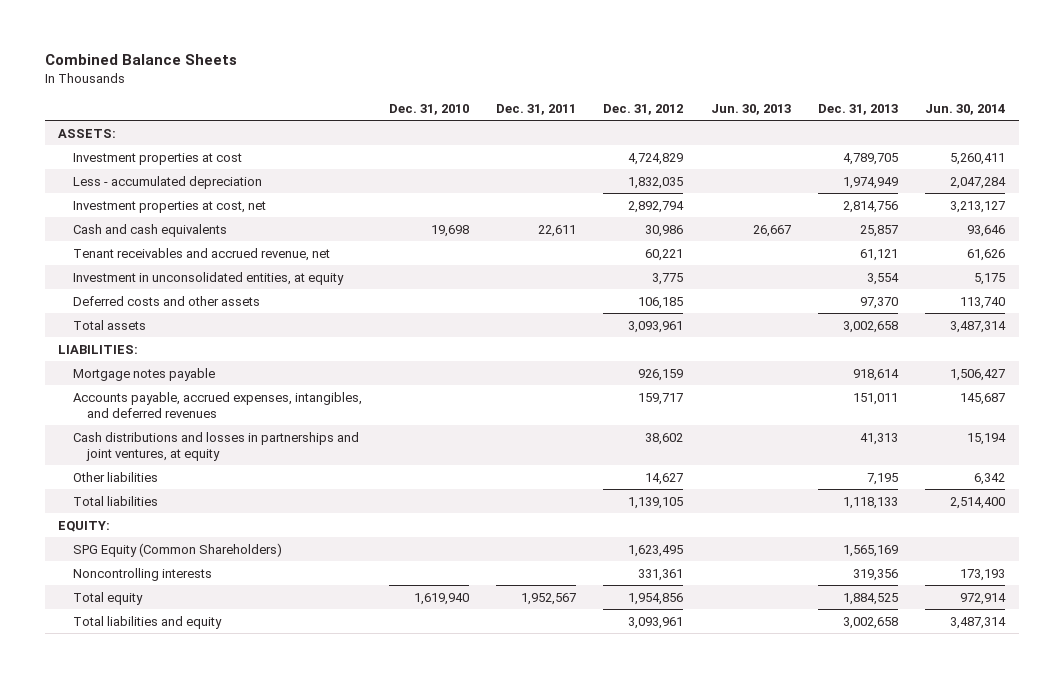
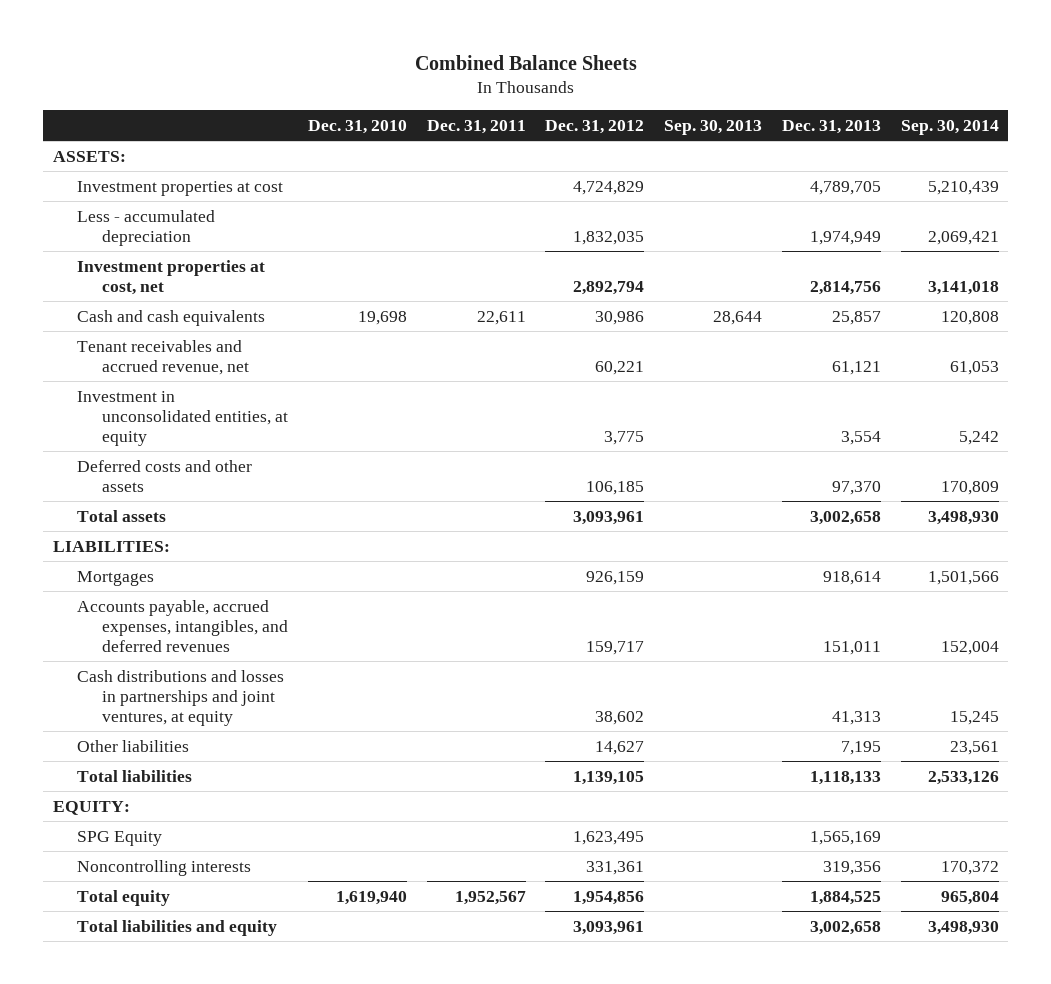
[710,104,791,116] Jun. 30, 2013 -> none
[925,104,1006,116] Jun. 30, 2014 -> none
none -> [664,120,763,136] Sep. 30, 2013
none -> [900,120,999,136] Sep. 30, 2014
[72,367,215,381] Mortgage notes payable -> [77,570,155,586] Mortgages
[72,542,282,557] SPG Equity (Common Shareholders) -> [77,830,163,846] SPG Equity

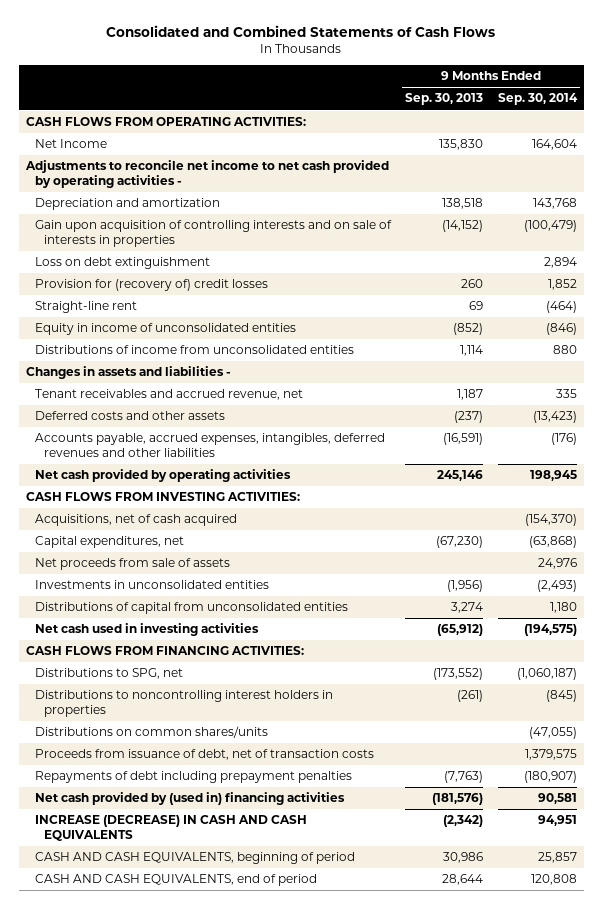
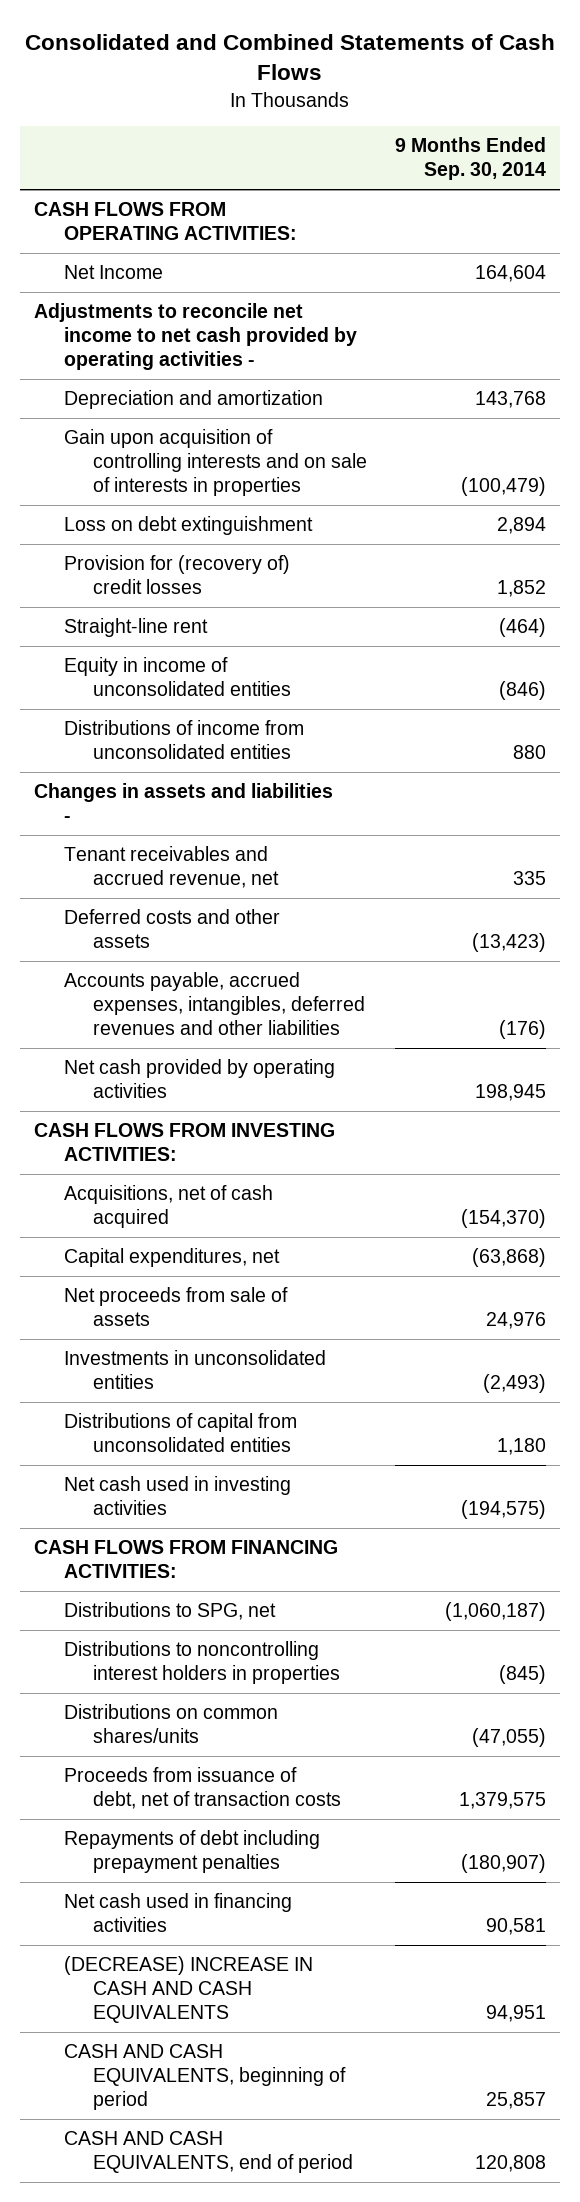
[405,93,484,106] Sep. 30, 2013 -> none
[34,792,345,806] Net cash provided by (used in) financing activities -> [63,1893,292,1933] Net cash used in financing activities
[34,815,307,841] INCREASE (DECREASE) IN CASH AND CASH EQUIVALENTS -> [63,1956,313,2024] (DECREASE) INCREASE IN CASH AND CASH EQUIVALENTS

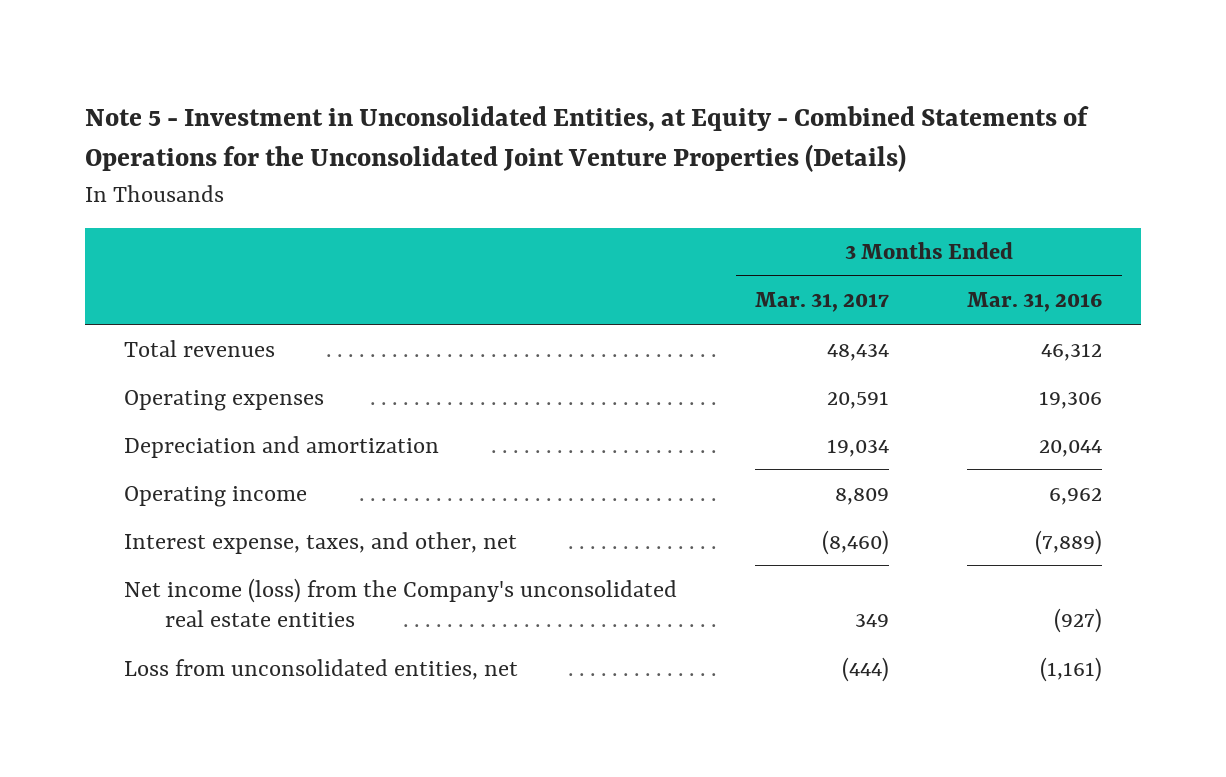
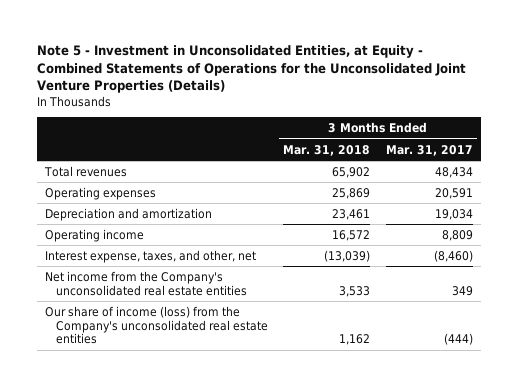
[967,292,1103,313] Mar. 31, 2016 -> none
none -> [283,144,371,156] Mar. 31, 2018
[124,577,678,628] Net income (loss) from the Company's unconsolidated real estate entities -> [45,270,247,296] Net income from the Company's unconsolidated real estate entities
[124,658,519,680] Loss from unconsolidated entities, net -> [45,305,268,345] Our share of income (loss) from the Company's unconsolidated real estate entities

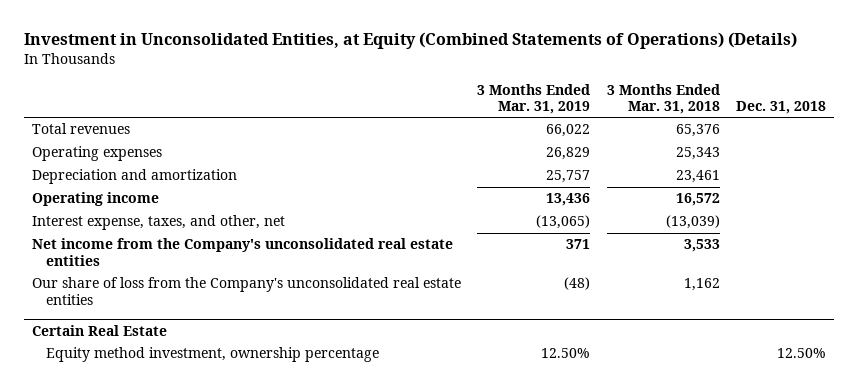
[37,44,467,94] Note 5 - Investment in Unconsolidated Entities, at Equity - Combined Statements of Operations for the Unconsolidated Joint Venture Properties (Details) -> [23,32,797,50] Investment in Unconsolidated Entities, at Equity (Combined Statements of Operations) (Details)
[386,144,474,156] Mar. 31, 2017 -> none
none -> [477,83,591,115] 3 Months Ended Mar. 31, 2019
none -> [736,101,827,115] Dec. 31, 2018
[332,166,371,178] 65,902 -> [675,124,720,138] 65,376
[332,187,371,199] 25,869 -> [675,147,720,161] 25,343
[45,305,268,345] Our share of income (loss) from the Company's unconsolidated real estate entities -> [31,277,461,305] Our share of loss from the Company's unconsolidated real estate entities
none -> [31,324,167,336] Certain Real Estate
none -> [45,347,379,363] Equity method investment, ownership percentage

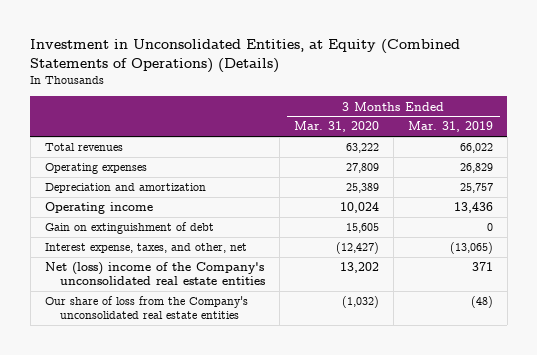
[606,83,720,115] 3 Months Ended Mar. 31, 2018 -> none
[736,101,827,115] Dec. 31, 2018 -> none
none -> [293,121,379,133] Mar. 31, 2020
none -> [44,222,214,235] Gain on extinguishment of debt
[31,238,453,266] Net income from the Company's unconsolidated real estate entities -> [44,262,266,286] Net (loss) income of the Company's unconsolidated real estate entities
[31,324,167,336] Certain Real Estate -> none
[45,347,379,363] Equity method investment, ownership percentage -> none

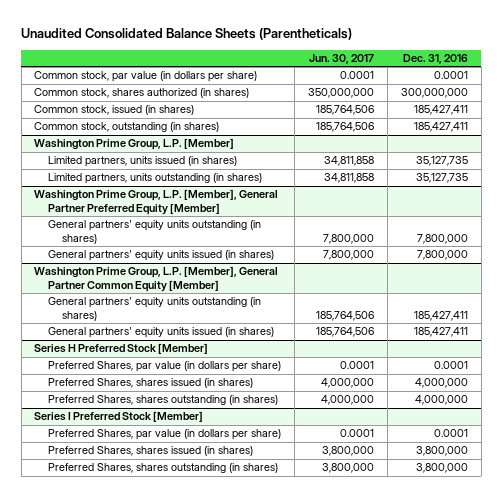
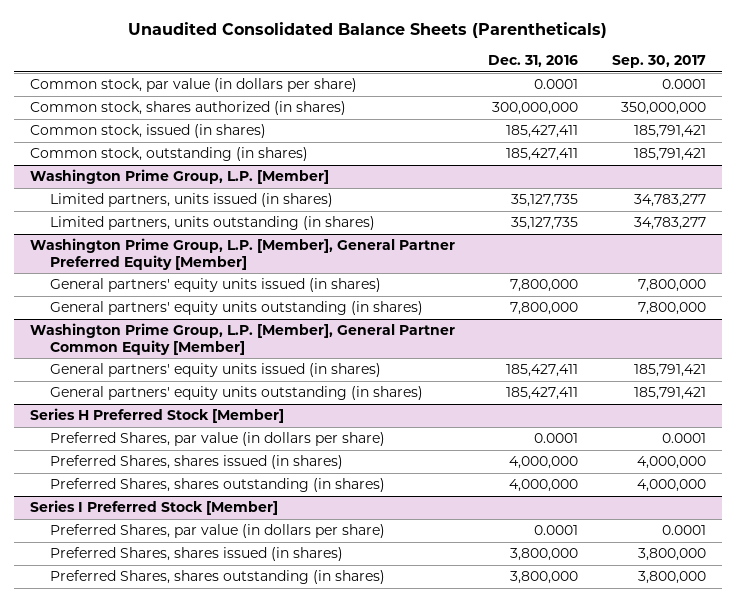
[309,54,375,65] Jun. 30, 2017 -> none
none -> [611,55,706,69] Sep. 30, 2017
[48,220,262,244] General partners' equity units outstanding (in shares) -> [49,301,423,316] General partners' equity units outstanding (in shares)
[48,297,262,321] General partners' equity units outstanding (in shares) -> [49,386,423,401] General partners' equity units outstanding (in shares)

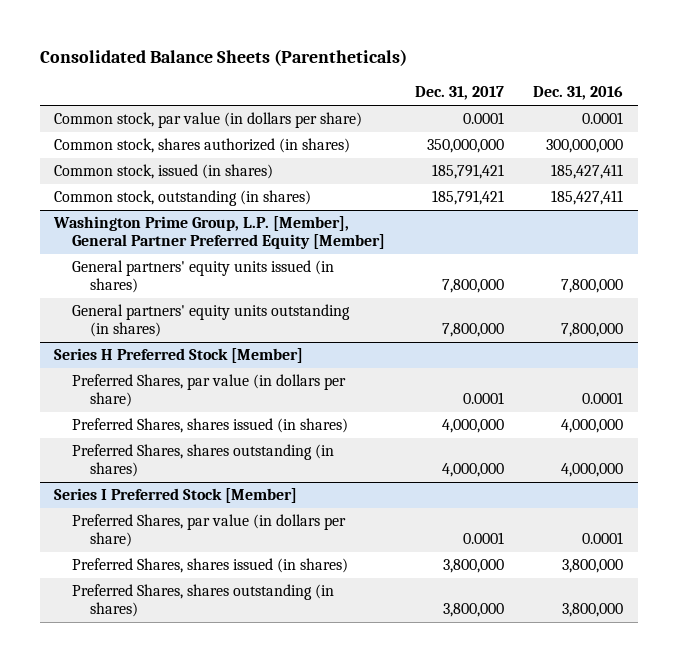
[127,22,607,39] Unaudited Consolidated Balance Sheets (Parentheticals) -> [39,49,407,67] Consolidated Balance Sheets (Parentheticals)
[611,55,706,69] Sep. 30, 2017 -> none
none -> [414,86,504,101] Dec. 31, 2017
[30,169,330,185] Washington Prime Group, L.P. [Member] -> none
[49,193,333,208] Limited partners, units issued (in shares) -> none
[49,216,375,231] Limited partners, units outstanding (in shares) -> none
[30,323,456,355] Washington Prime Group, L.P. [Member], General Partner Common Equity [Member] -> none
[49,363,381,378] General partners' equity units issued (in shares) -> none
[49,386,423,401] General partners' equity units outstanding (in shares) -> none

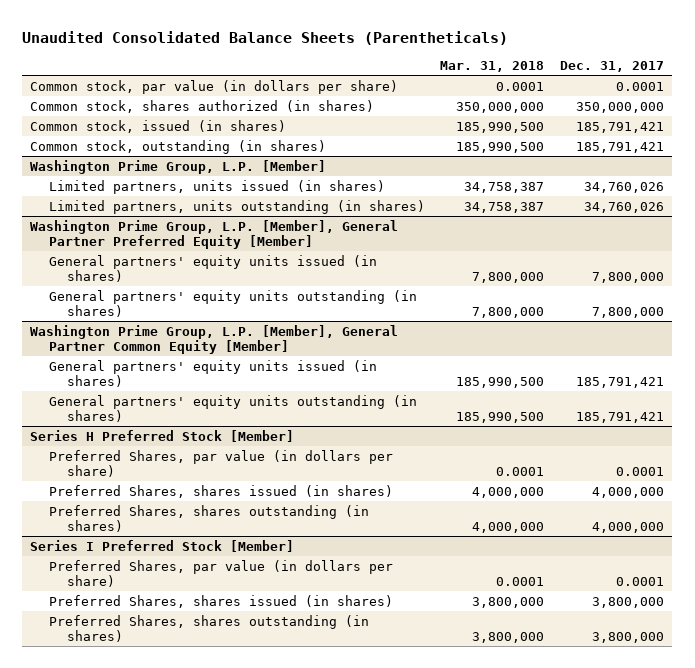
[39,49,407,67] Consolidated Balance Sheets (Parentheticals) -> [22,30,509,45] Unaudited Consolidated Balance Sheets (Parentheticals)
[533,86,624,101] Dec. 31, 2016 -> none
none -> [440,61,545,73] Mar. 31, 2018
none -> [30,159,327,174] Washington Prime Group, L.P. [Member]
none -> [48,179,385,194] Limited partners, units issued (in shares)
none -> [48,199,425,214] Limited partners, units outstanding (in shares)
none -> [30,324,399,354] Washington Prime Group, L.P. [Member], General Partner Common Equity [Member]
none -> [48,359,377,387] General partners' equity units issued (in shares)
none -> [48,394,417,422] General partners' equity units outstanding (in shares)

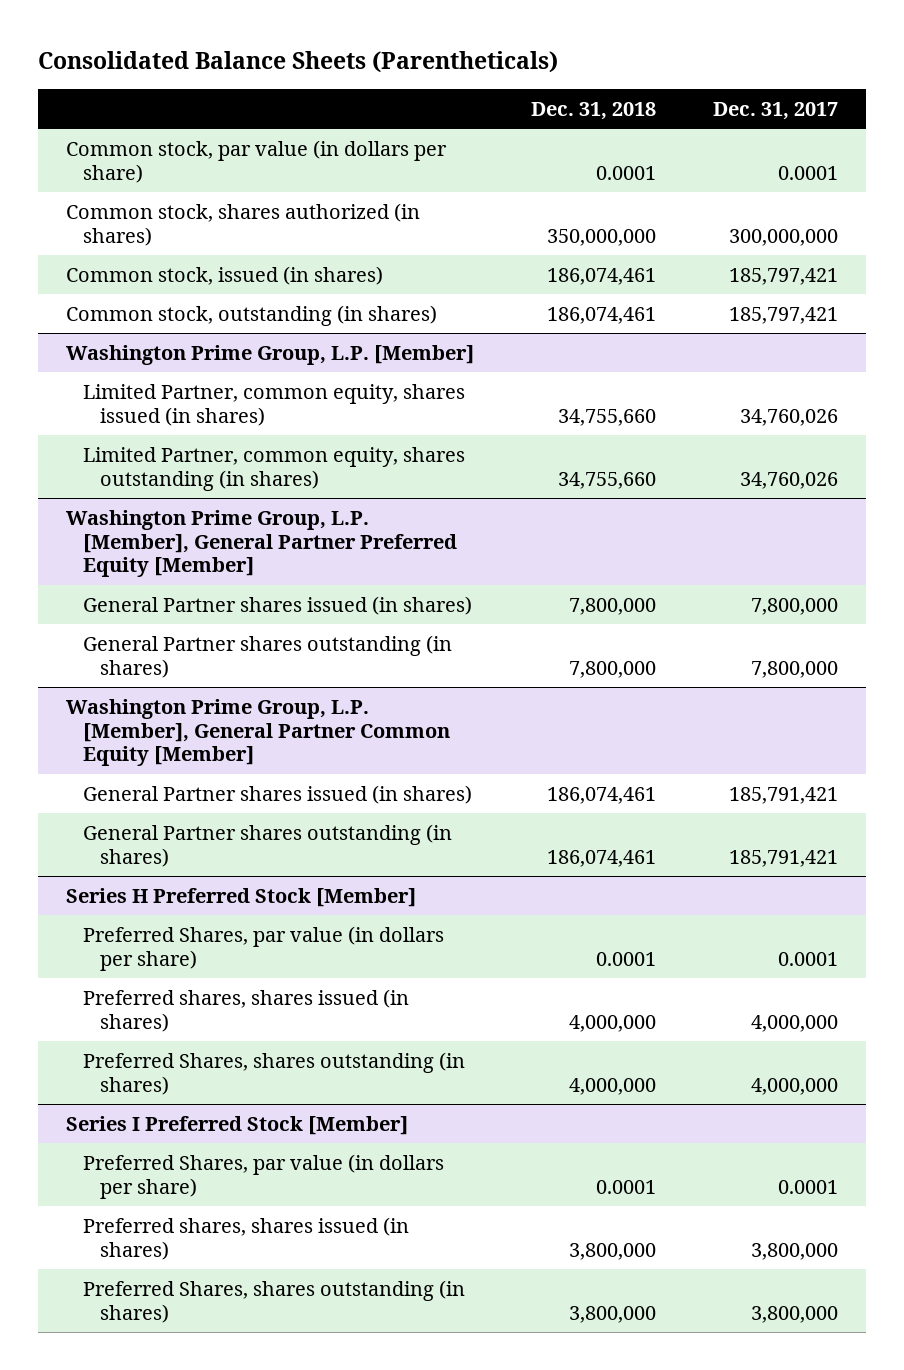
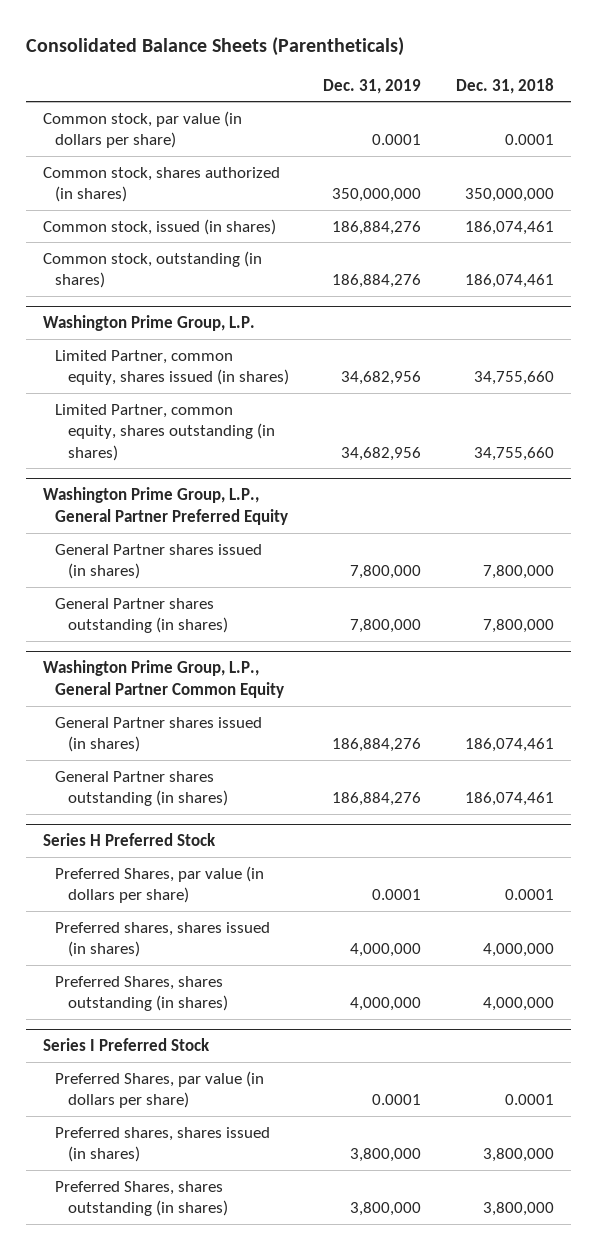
[712,102,838,121] Dec. 31, 2017 -> none
none -> [323,78,422,94] Dec. 31, 2019
[66,344,475,365] Washington Prime Group, L.P. [Member] -> [42,315,255,332] Washington Prime Group, L.P.
[66,509,458,578] Washington Prime Group, L.P. [Member], General Partner Preferred Equity [Member] -> [42,487,289,526] Washington Prime Group, L.P., General Partner Preferred Equity
[66,698,451,767] Washington Prime Group, L.P. [Member], General Partner Common Equity [Member] -> [42,660,285,699] Washington Prime Group, L.P., General Partner Common Equity
[66,887,417,907] Series H Preferred Stock [Member] -> [42,833,216,847] Series H Preferred Stock
[66,1115,409,1135] Series I Preferred Stock [Member] -> [42,1038,210,1052] Series I Preferred Stock

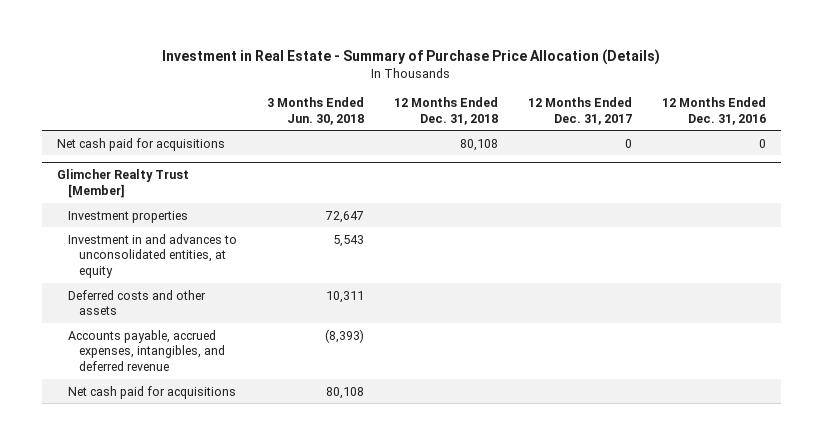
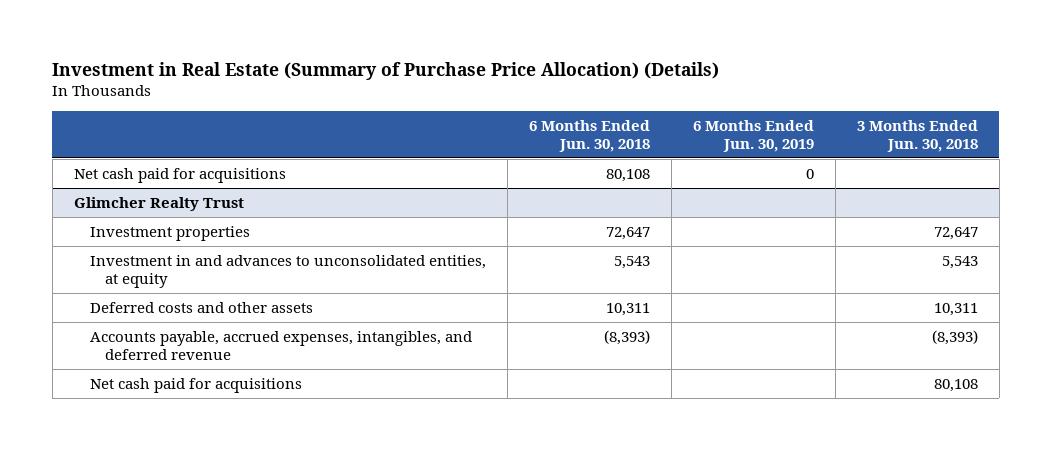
[162,49,661,66] Investment in Real Estate - Summary of Purchase Price Allocation (Details) -> [52,61,720,80] Investment in Real Estate (Summary of Purchase Price Allocation) (Details)
[393,96,498,125] 12 Months Ended Dec. 31, 2018 -> none
[527,96,632,125] 12 Months Ended Dec. 31, 2017 -> none
[661,96,766,125] 12 Months Ended Dec. 31, 2016 -> none
none -> [528,119,650,152] 6 Months Ended Jun. 30, 2018
none -> [692,119,814,152] 6 Months Ended Jun. 30, 2019
[56,169,189,199] Glimcher Realty Trust [Member] -> [73,197,244,212] Glimcher Realty Trust

